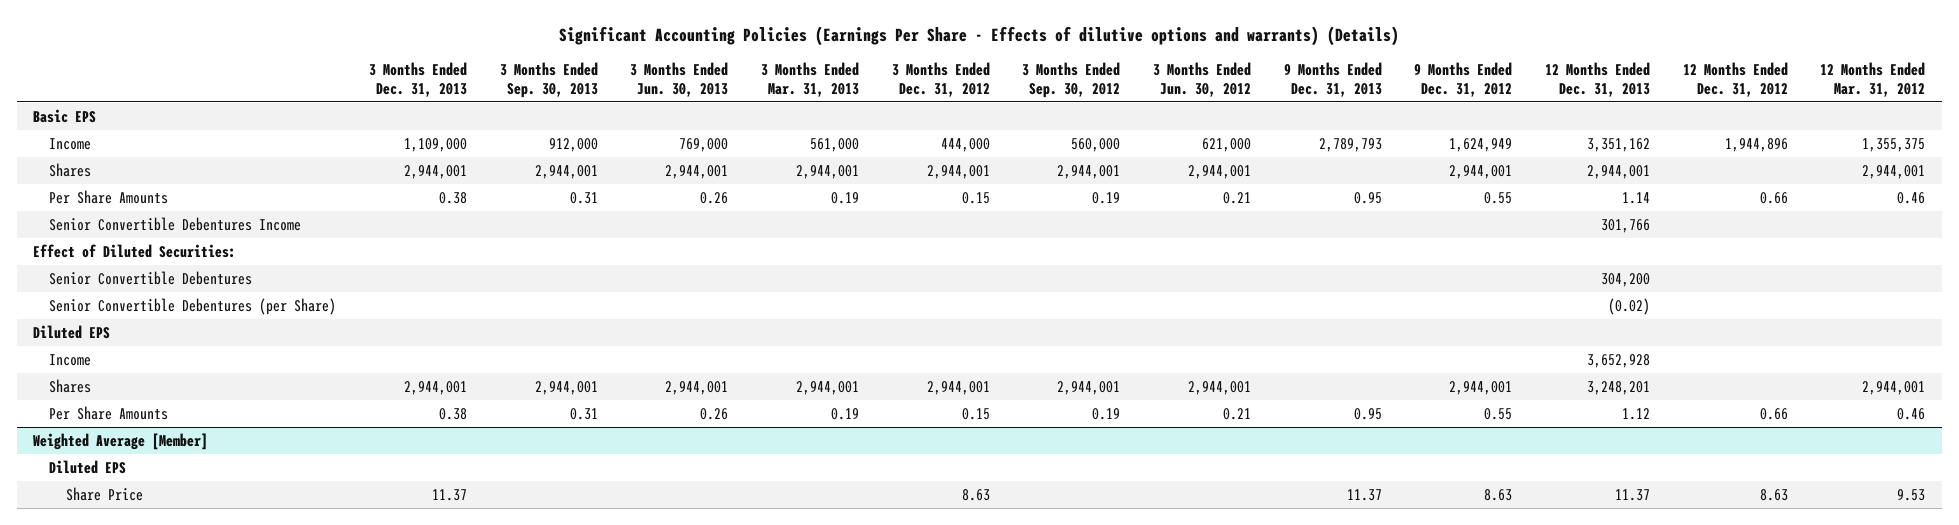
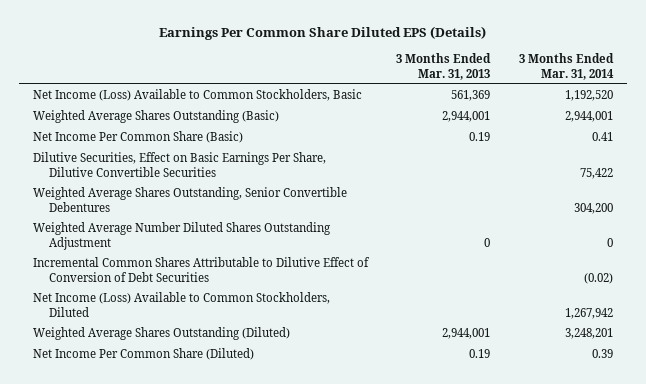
[559,25,1400,46] Significant Accounting Policies (Earnings Per Share - Effects of dilutive options and warrants) (Details) -> [158,26,486,41] Earnings Per Common Share Diluted EPS (Details)
[369,62,468,97] 3 Months Ended Dec. 31, 2013 -> none
[499,62,598,98] 3 Months Ended Sep. 30, 2013 -> none
[630,62,729,97] 3 Months Ended Jun. 30, 2013 -> none
[891,62,990,97] 3 Months Ended Dec. 31, 2012 -> none
[1022,62,1121,98] 3 Months Ended Sep. 30, 2012 -> none
[1153,62,1252,97] 3 Months Ended Jun. 30, 2012 -> none
[1283,62,1382,97] 9 Months Ended Dec. 31, 2013 -> none
[1414,62,1513,97] 9 Months Ended Dec. 31, 2012 -> none
[1545,62,1651,97] 12 Months Ended Dec. 31, 2013 -> none
[1682,62,1788,97] 12 Months Ended Dec. 31, 2012 -> none
[1820,62,1926,97] 12 Months Ended Mar. 31, 2012 -> none
none -> [518,53,614,80] 3 Months Ended Mar. 31, 2014
[33,108,97,123] Basic EPS -> none
[49,137,92,150] Income -> none
[49,216,302,231] Senior Convertible Debentures Income -> none
[33,243,237,258] Effect of Diluted Securities: -> none
[49,297,337,315] Senior Convertible Debentures (per Share) -> none
[33,324,111,339] Diluted EPS -> none
[33,432,209,450] Weighted Average [Member] -> none
[49,459,127,474] Diluted EPS -> none
[65,486,143,501] Share Price -> none
none -> [33,89,363,102] Net Income (Loss) Available to Common Stockholders, Basic
[49,162,92,177] Shares -> [33,110,280,124] Weighted Average Shares Outstanding (Basic)
[49,189,169,204] Per Share Amounts -> [33,131,244,144] Net Income Per Common Share (Basic)
none -> [33,152,327,177] Dilutive Securities, Effect on Basic Earnings Per Share, Dilutive Convertible Securities
none -> [33,187,348,212] Weighted Average Shares Outstanding, Senior Convertible Debentures
none -> [33,222,332,250] Weighted Average Number Diluted Shares Outstanding Adjustment
[49,270,253,285] Senior Convertible Debentures -> [33,257,371,282] Incremental Common Shares Attributable to Dilutive Effect of Conversion of Debt Securities
[49,353,92,366] Income -> [33,292,331,317] Net Income (Loss) Available to Common Stockholders, Diluted
[49,378,92,393] Shares -> [33,327,291,341] Weighted Average Shares Outstanding (Diluted)
[49,405,169,420] Per Share Amounts -> [33,348,255,361] Net Income Per Common Share (Diluted)

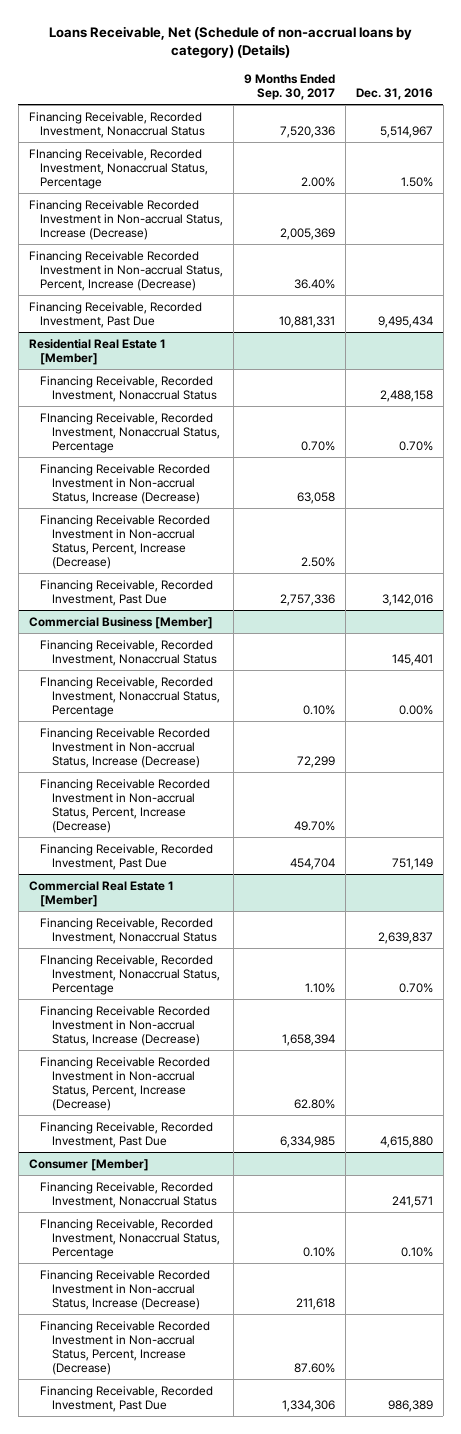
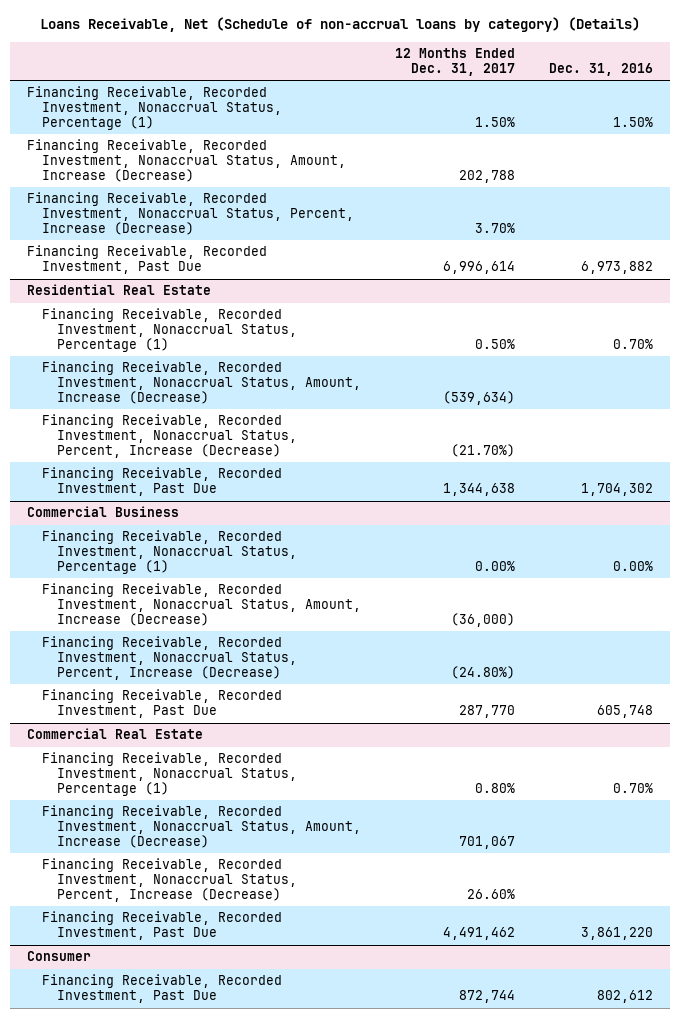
[243,73,335,100] 9 Months Ended Sep. 30, 2017 -> none
none -> [394,48,515,77] 12 Months Ended Dec. 31, 2017
[28,111,206,138] Financing Receivable, Recorded Investment, Nonaccrual Status -> none
[40,375,217,402] Financing Receivable, Recorded Investment, Nonaccrual Status -> none
[40,639,217,666] Financing Receivable, Recorded Investment, Nonaccrual Status -> none
[40,917,217,944] Financing Receivable, Recorded Investment, Nonaccrual Status -> none
[40,1181,217,1208] Financing Receivable, Recorded Investment, Nonaccrual Status -> none
[40,1218,220,1259] FInancing Receivable, Recorded Investment, Nonaccrual Status, Percentage -> none
[40,1269,211,1310] Financing Receivable Recorded Investment in Non-accrual Status, Increase (Decrease) -> none
[40,1320,211,1375] Financing Receivable Recorded Investment in Non-accrual Status, Percent, Increase (Decrease) -> none
[28,148,209,189] FInancing Receivable, Recorded Investment, Nonaccrual Status, Percentage -> [27,86,283,131] Financing Receivable, Recorded Investment, Nonaccrual Status, Percentage (1)
[28,199,224,240] Financing Receivable Recorded Investment in Non-accrual Status, Increase (Decrease) -> [27,139,347,183] Financing Receivable, Recorded Investment, Nonaccrual Status, Amount, Increase (Decrease)
[28,250,224,291] Financing Receivable Recorded Investment in Non-accrual Status, Percent, Increase (Decrease) -> [27,192,355,236] Financing Receivable, Recorded Investment, Nonaccrual Status, Percent, Increase (Decrease)
[377,315,433,328] 9,495,434 -> [580,261,653,275] 6,973,882
[28,338,166,365] Residential Real Estate 1 [Member] -> [27,284,212,296] Residential Real Estate
[40,412,220,453] FInancing Receivable, Recorded Investment, Nonaccrual Status, Percentage -> [42,308,297,353] Financing Receivable, Recorded Investment, Nonaccrual Status, Percentage (1)
[40,463,211,504] Financing Receivable Recorded Investment in Non-accrual Status, Increase (Decrease) -> [42,361,361,405] Financing Receivable, Recorded Investment, Nonaccrual Status, Amount, Increase (Decrease)
[40,514,211,569] Financing Receivable Recorded Investment in Non-accrual Status, Percent, Increase (Decrease) -> [42,414,297,459] Financing Receivable, Recorded Investment, Nonaccrual Status, Percent, Increase (Decrease)
[381,593,433,606] 3,142,016 -> [580,483,653,497] 1,704,302
[28,616,213,629] Commercial Business [Member] -> [27,506,180,518] Commercial Business
[40,676,220,717] FInancing Receivable, Recorded Investment, Nonaccrual Status, Percentage -> [42,530,297,575] Financing Receivable, Recorded Investment, Nonaccrual Status, Percentage (1)
[40,727,211,768] Financing Receivable Recorded Investment in Non-accrual Status, Increase (Decrease) -> [42,583,361,627] Financing Receivable, Recorded Investment, Nonaccrual Status, Amount, Increase (Decrease)
[40,778,211,833] Financing Receivable Recorded Investment in Non-accrual Status, Percent, Increase (Decrease) -> [42,636,297,681] Financing Receivable, Recorded Investment, Nonaccrual Status, Percent, Increase (Decrease)
[391,857,433,870] 751,149 -> [596,705,653,719] 605,748
[28,880,174,907] Commercial Real Estate 1 [Member] -> [27,728,204,740] Commercial Real Estate
[40,954,220,995] FInancing Receivable, Recorded Investment, Nonaccrual Status, Percentage -> [42,752,297,797] Financing Receivable, Recorded Investment, Nonaccrual Status, Percentage (1)
[40,1005,211,1046] Financing Receivable Recorded Investment in Non-accrual Status, Increase (Decrease) -> [42,805,361,849] Financing Receivable, Recorded Investment, Nonaccrual Status, Amount, Increase (Decrease)
[40,1056,211,1111] Financing Receivable Recorded Investment in Non-accrual Status, Percent, Increase (Decrease) -> [42,858,297,903] Financing Receivable, Recorded Investment, Nonaccrual Status, Percent, Increase (Decrease)
[379,1135,433,1148] 4,615,880 -> [580,927,653,941] 3,861,220
[28,1158,149,1171] Consumer [Member] -> [27,951,92,962] Consumer
[387,1399,433,1412] 986,389 -> [596,990,653,1004] 802,612

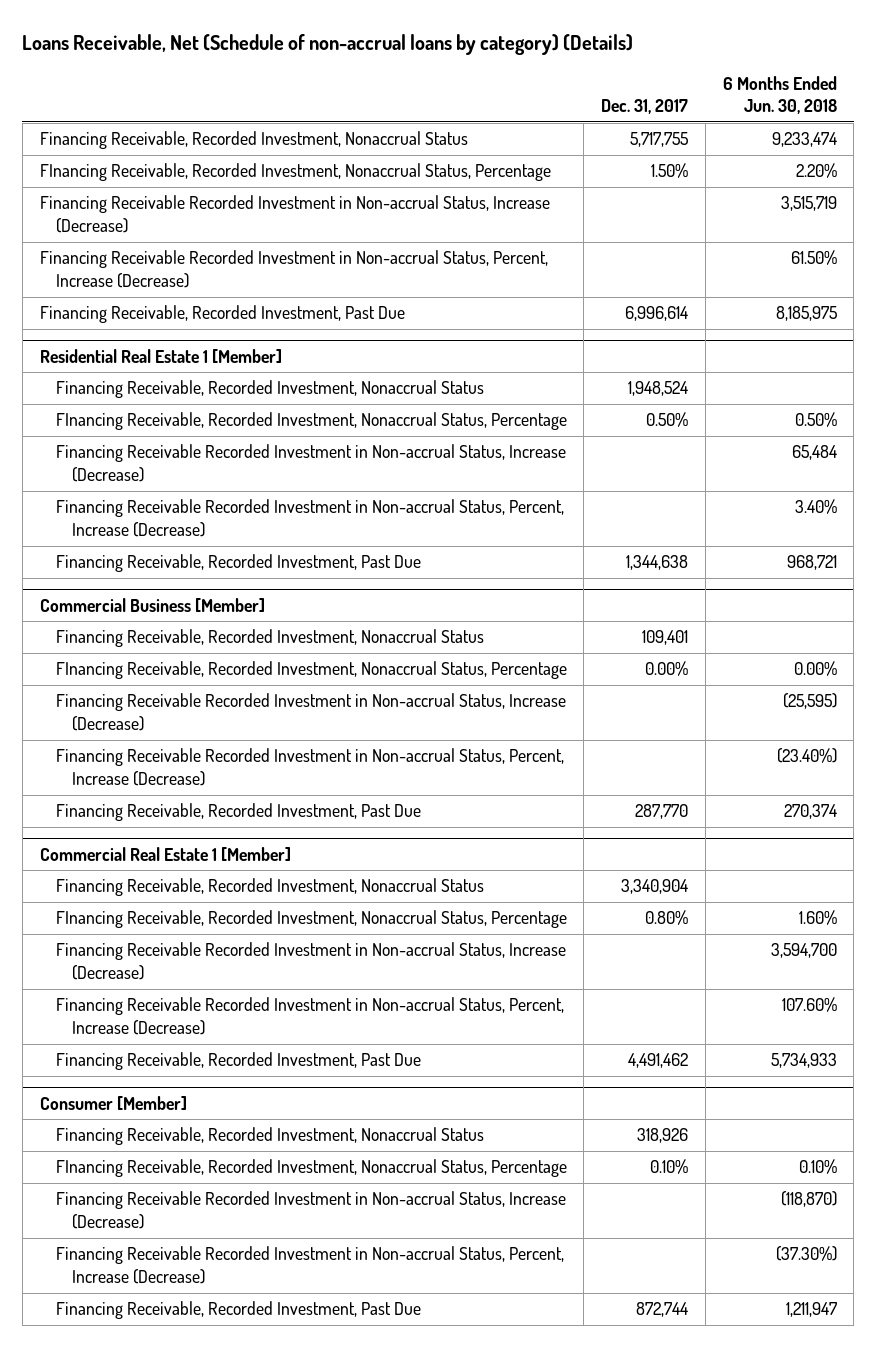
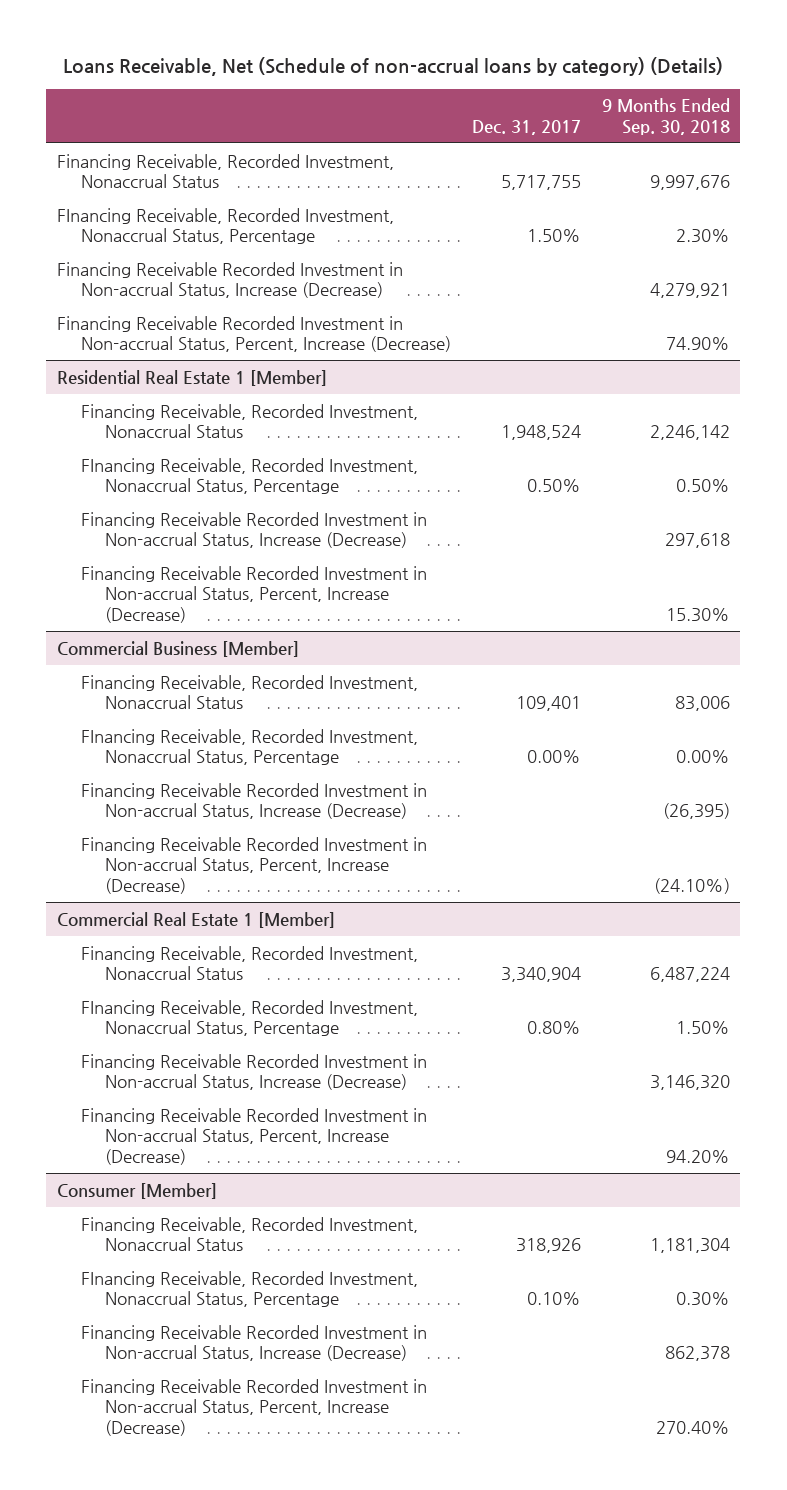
[722,75,837,115] 6 Months Ended Jun. 30, 2018 -> none
none -> [601,98,730,135] 9 Months Ended Sep. 30, 2018
[39,305,405,324] Financing Receivable, Recorded Investment, Past Due -> none
[55,554,421,573] Financing Receivable, Recorded Investment, Past Due -> none
[55,803,421,822] Financing Receivable, Recorded Investment, Past Due -> none
[55,1052,421,1071] Financing Receivable, Recorded Investment, Past Due -> none
[55,1301,421,1320] Financing Receivable, Recorded Investment, Past Due -> none

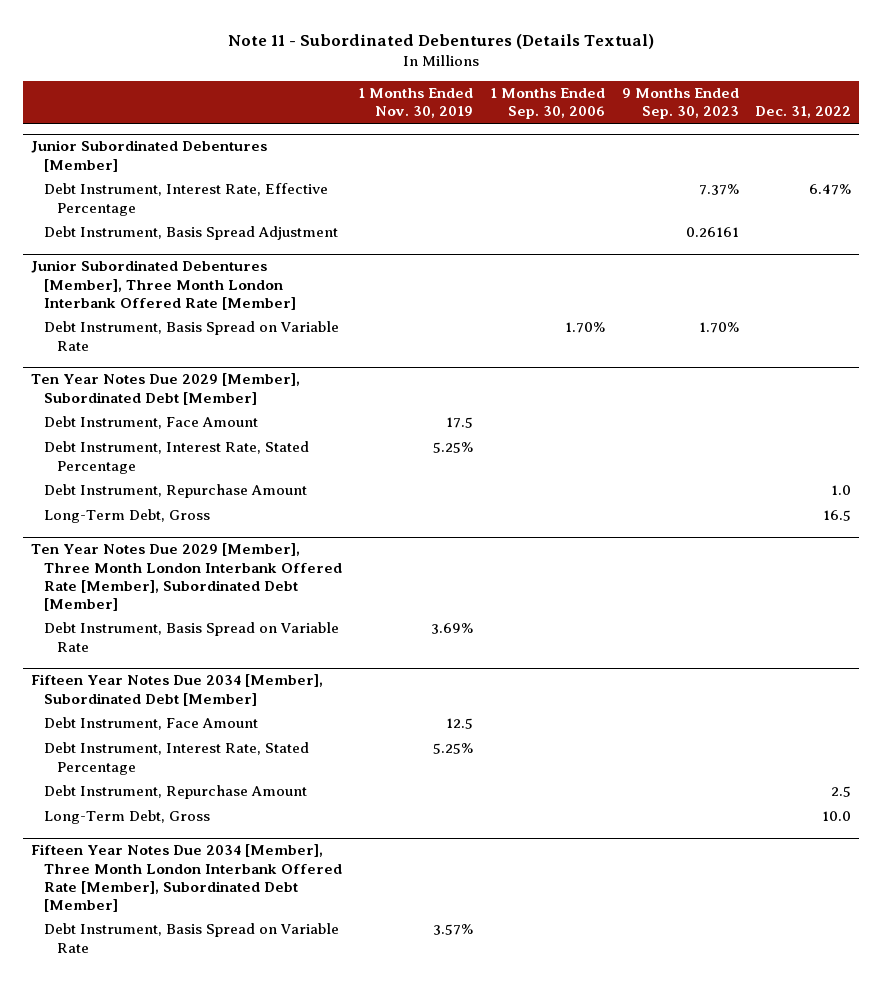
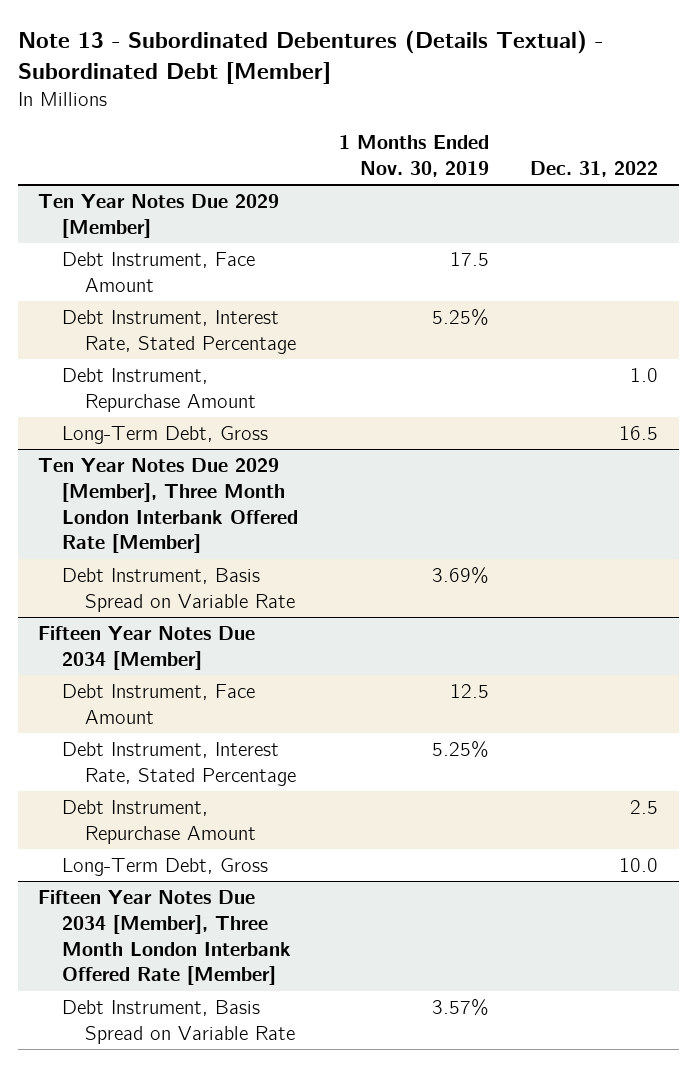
[228,33,655,49] Note 11 - Subordinated Debentures (Details Textual) -> [17,30,603,85] Note 13 - Subordinated Debentures (Details Textual) - Subordinated Debt [Member]
[489,88,605,120] 1 Months Ended Sep. 30, 2006 -> none
[621,88,739,120] 9 Months Ended Sep. 30, 2023 -> none
[31,140,268,172] Junior Subordinated Debentures [Member] -> none
[43,183,328,216] Debt Instrument, Interest Rate, Effective Percentage -> none
[43,226,338,241] Debt Instrument, Basis Spread Adjustment -> none
[31,260,296,310] Junior Subordinated Debentures [Member], Three Month London Interbank Offered Rate [Member] -> none
[43,321,339,351] Debt Instrument, Basis Spread on Variable Rate -> none
[31,373,301,405] Ten Year Notes Due 2029 [Member], Subordinated Debt [Member] -> [38,193,280,238] Ten Year Notes Due 2029 [Member]
[31,543,342,611] Ten Year Notes Due 2029 [Member], Three Month London Interbank Offered Rate [Member], Subordinated Debt [Member] -> [38,457,298,554] Ten Year Notes Due 2029 [Member], Three Month London Interbank Offered Rate [Member]
[31,674,324,706] Fifteen Year Notes Due 2034 [Member], Subordinated Debt [Member] -> [38,625,256,670] Fifteen Year Notes Due 2034 [Member]
[31,844,342,912] Fifteen Year Notes Due 2034 [Member], Three Month London Interbank Offered Rate [Member], Subordinated Debt [Member] -> [38,889,291,986] Fifteen Year Notes Due 2034 [Member], Three Month London Interbank Offered Rate [Member]

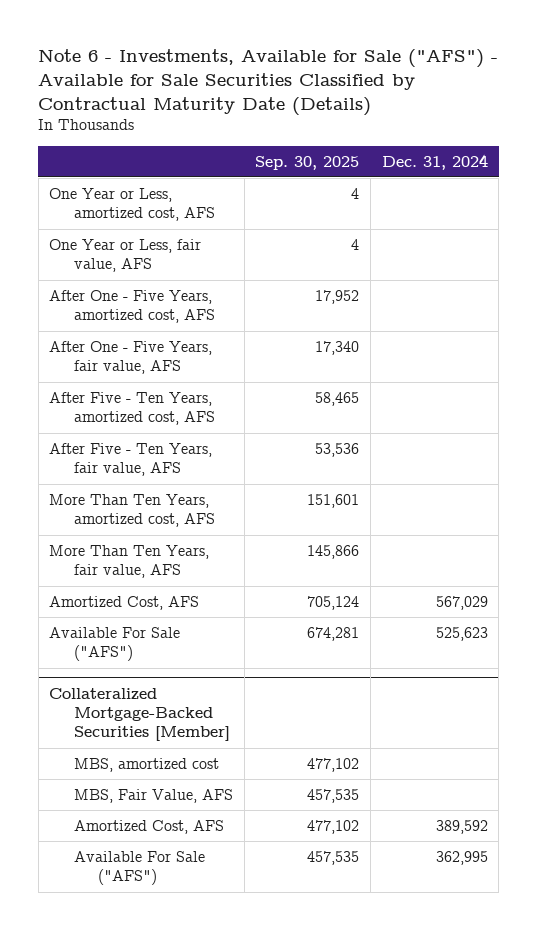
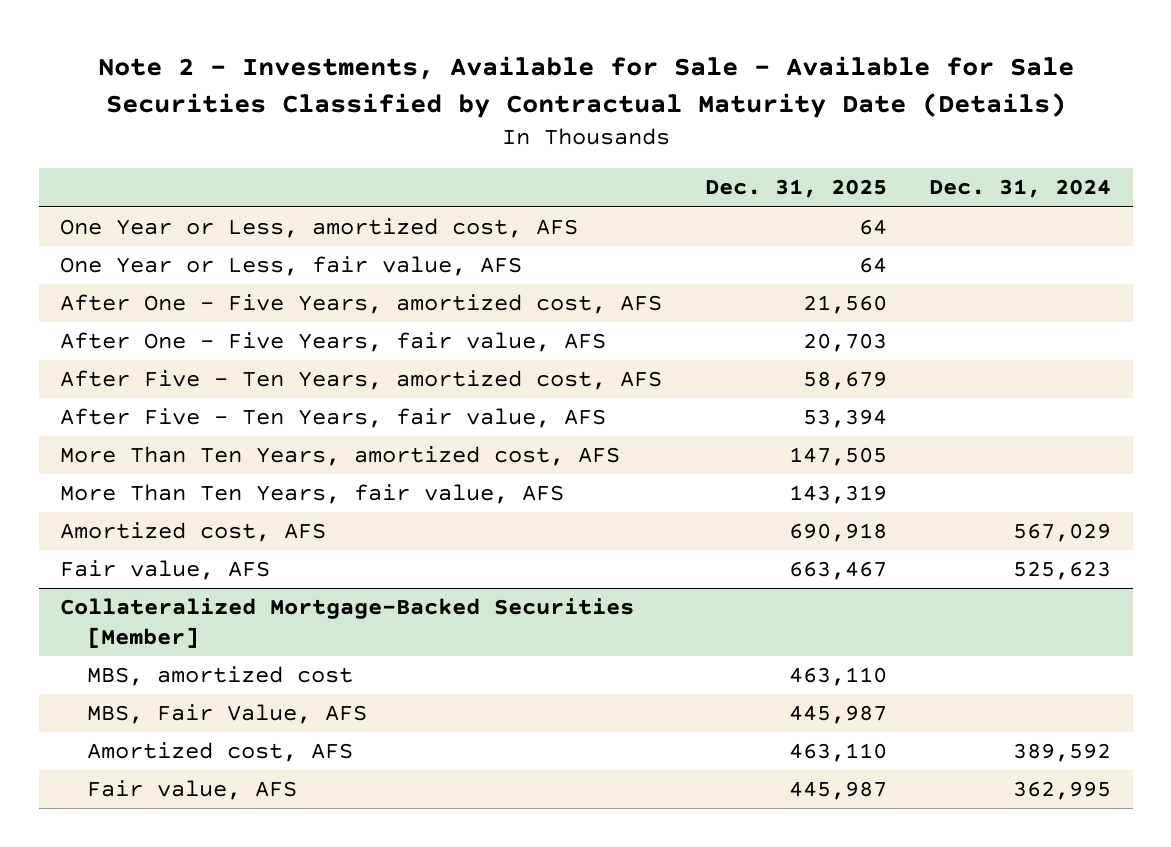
[38,49,499,116] Note 6 - Investments, Available for Sale ("AFS") - Available for Sale Securities Classified by Contractual Maturity Date (Details) -> [97,56,1074,119] Note 2 - Investments, Available for Sale - Available for Sale Securities Classified by Contractual Maturity Date (Details)
[255,155,360,170] Sep. 30, 2025 -> none
none -> [704,179,887,199] Dec. 31, 2025
[49,595,200,610] Amortized Cost, AFS -> [59,522,326,543] Amortized cost, AFS
[49,626,181,662] Available For Sale ("AFS") -> [59,560,270,581] Fair value, AFS
[73,819,224,834] Amortized Cost, AFS -> [87,742,354,763] Amortized cost, AFS
[73,850,205,886] Available For Sale ("AFS") -> [87,780,298,801] Fair value, AFS

